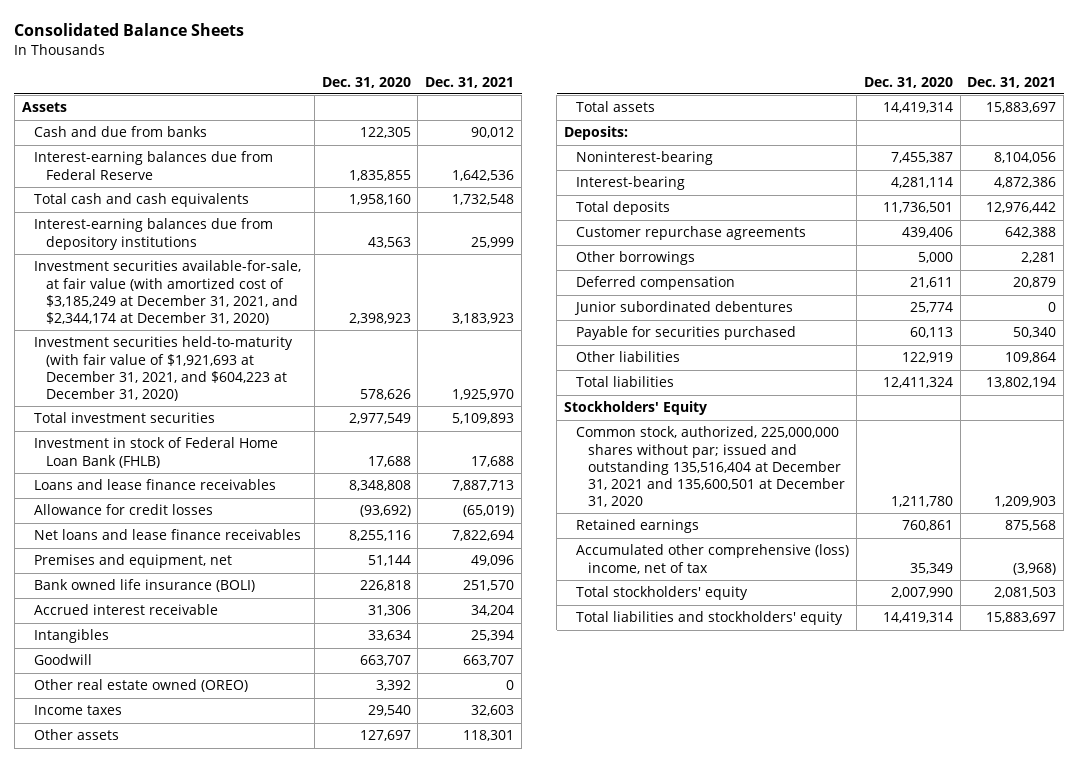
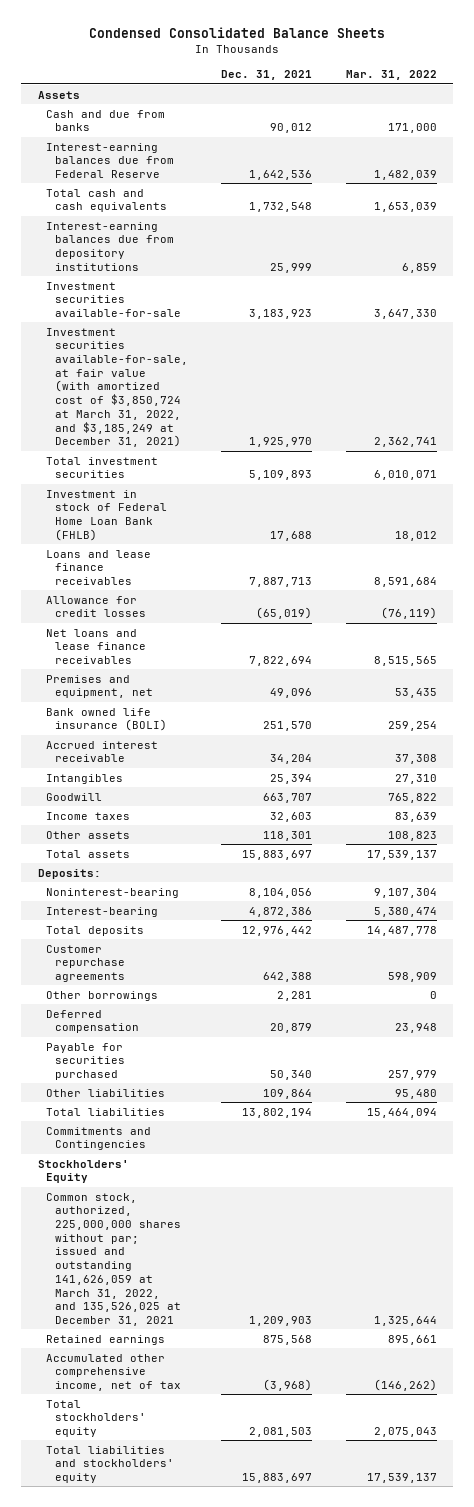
[14,23,245,37] Consolidated Balance Sheets -> [89,27,386,39] Condensed Consolidated Balance Sheets
[321,76,411,88] Dec. 31, 2020 -> none
none -> [345,70,437,81] Mar. 31, 2022
[33,260,301,325] Investment securities available-for-sale, at fair value (with amortized cost of $3,185,249 at December 31, 2021, and $2,344,174 at December 31, 2020) -> [46,281,181,317] Investment securities available-for-sale
[33,336,293,401] Investment securities held-to-maturity (with fair value of $1,921,693 at December 31, 2021, and $604,223 at December 31, 2020) -> [46,327,188,448] Investment securities available-for-sale, at fair value (with amortized cost of $3,850,724 at March 31, 2022, and $3,185,249 at December 31, 2021)
[33,679,248,693] Other real estate owned (OREO) -> none
[573,301,793,316] Junior subordinated debentures -> none
none -> [46,1126,152,1151] Commitments and Contingencies
[575,426,845,507] Common stock, authorized, 225,000,000 shares without par; issued and outstanding 135,516,404 at December 31, 2021 and 135,600,501 at December 31, 2020 -> [46,1192,181,1327] Common stock, authorized, 225,000,000 shares without par; issued and outstanding 141,626,059 at March 31, 2022, and 135,526,025 at December 31, 2021
[575,544,849,574] Accumulated other comprehensive (loss) income, net of tax -> [46,1353,181,1391] Accumulated other comprehensive income, net of tax

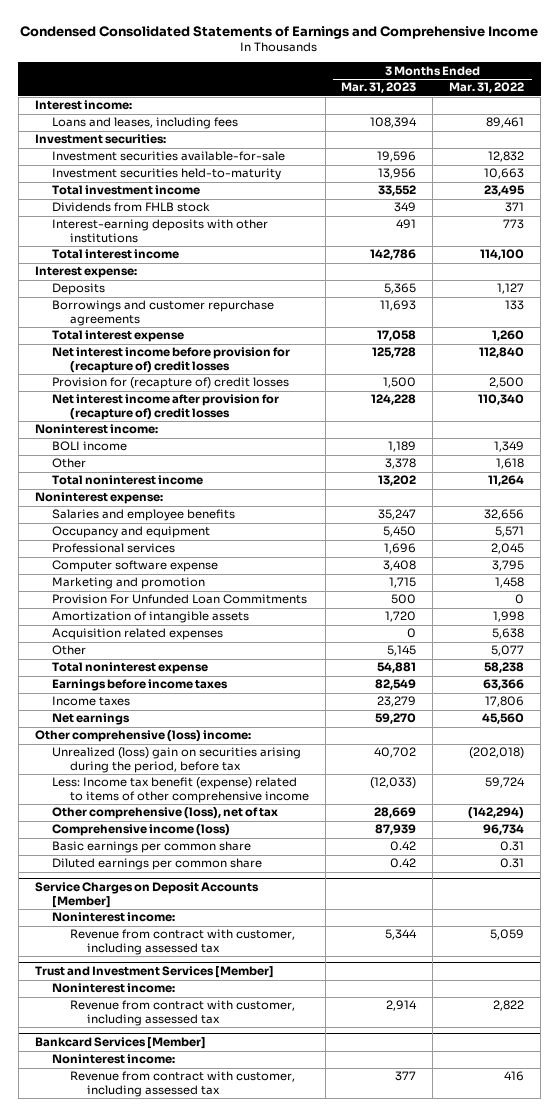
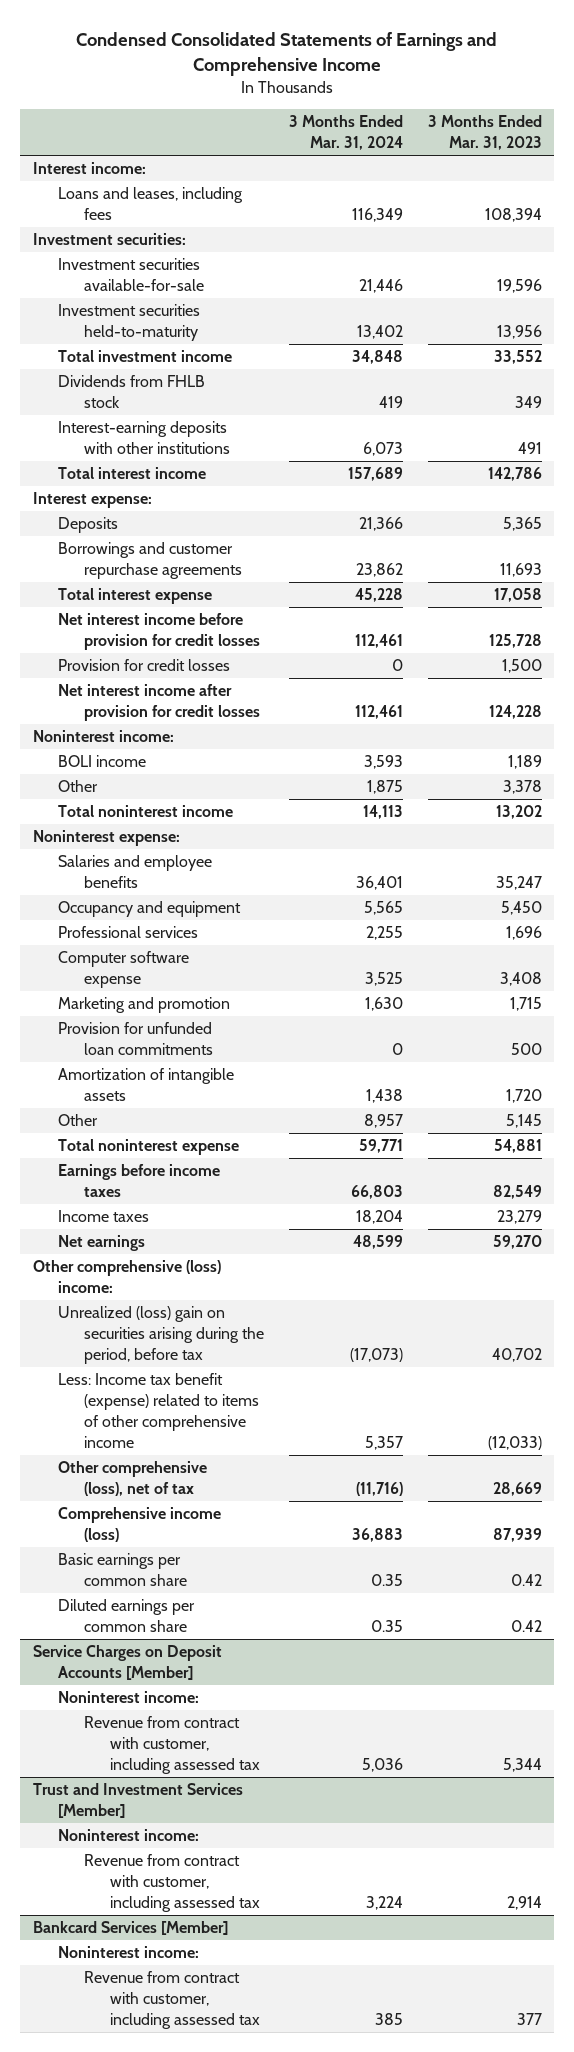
[449,82,525,94] Mar. 31, 2022 -> none
none -> [288,115,403,151] 3 Months Ended Mar. 31, 2024
[52,347,291,374] Net interest income before provision for (recapture of) credit losses -> [58,613,261,651] Net interest income before provision for credit losses
[52,377,290,390] Provision for (recapture of) credit losses -> [58,659,231,672] Provision for credit losses
[52,394,280,421] Net interest income after provision for (recapture of) credit losses -> [58,684,261,722] Net interest income after provision for credit losses
[52,594,308,605] Provision For Unfunded Loan Commitments -> [58,1022,214,1056] Provision for unfunded loan commitments
[52,628,224,641] Acquisition related expenses -> none

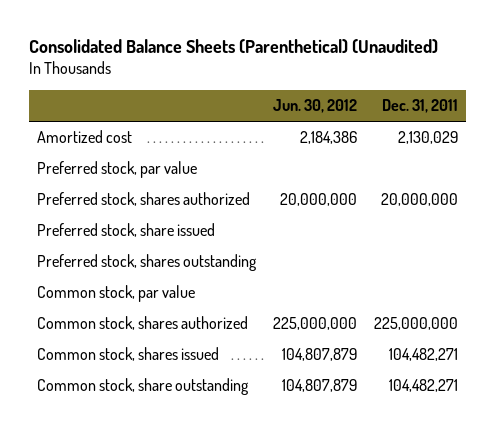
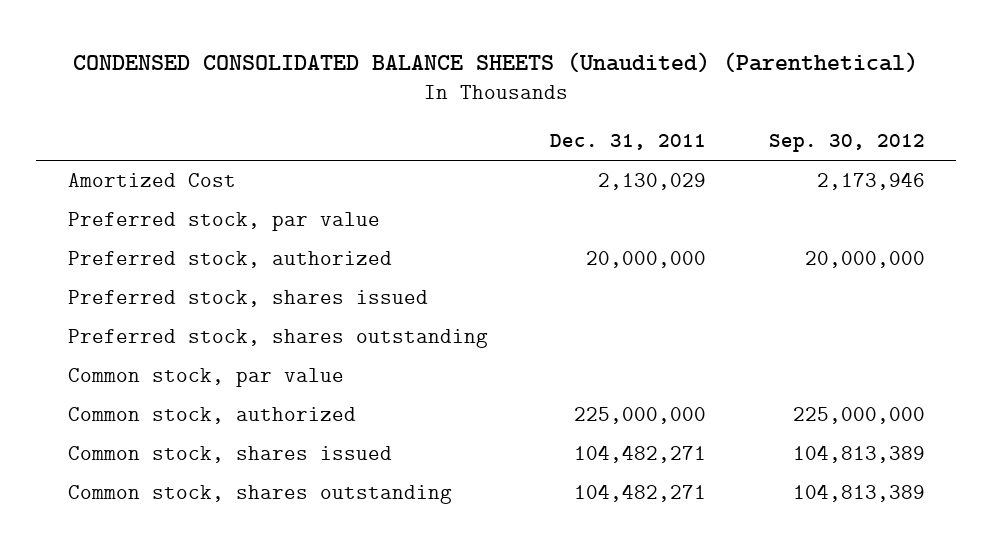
[28,39,438,55] Consolidated Balance Sheets (Parenthetical) (Unaudited) -> [73,51,919,73] CONDENSED CONSOLIDATED BALANCE SHEETS (Unaudited) (Parenthetical)
[272,99,357,114] Jun. 30, 2012 -> none
none -> [768,134,925,153] Sep. 30, 2012
[37,130,133,144] Amortized cost -> [67,173,236,188] Amortized Cost
[37,192,251,207] Preferred stock, shares authorized -> [67,251,392,269] Preferred stock, authorized
[37,223,216,238] Preferred stock, share issued -> [67,290,428,308] Preferred stock, shares issued
[37,316,249,331] Common stock, shares authorized -> [67,407,356,425] Common stock, authorized
[37,378,250,396] Common stock, share outstanding -> [67,485,452,505] Common stock, shares outstanding

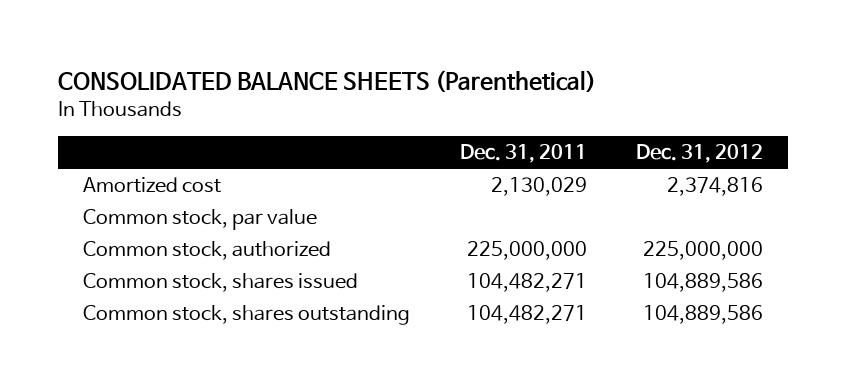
[73,51,919,73] CONDENSED CONSOLIDATED BALANCE SHEETS (Unaudited) (Parenthetical) -> [58,70,597,94] CONSOLIDATED BALANCE SHEETS (Parenthetical)
[768,134,925,153] Sep. 30, 2012 -> none
none -> [636,143,764,163] Dec. 31, 2012
[67,212,380,232] Preferred stock, par value -> none
[67,251,392,269] Preferred stock, authorized -> none
[67,290,428,308] Preferred stock, shares issued -> none
[67,329,488,349] Preferred stock, shares outstanding -> none
[67,173,236,188] Amortized Cost -> [83,177,222,194] Amortized cost

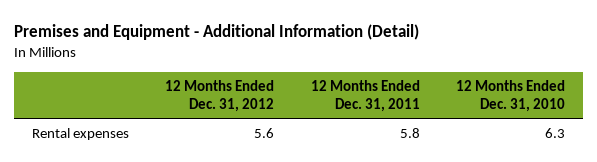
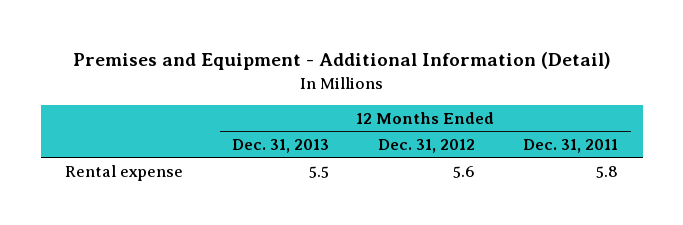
[456,80,566,112] 12 Months Ended Dec. 31, 2010 -> none
none -> [231,138,329,153] Dec. 31, 2013
[31,128,129,141] Rental expenses -> [64,164,183,181] Rental expense

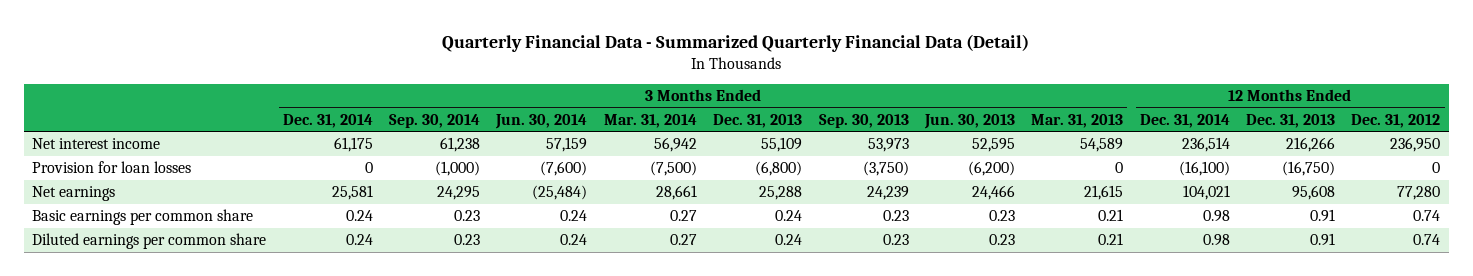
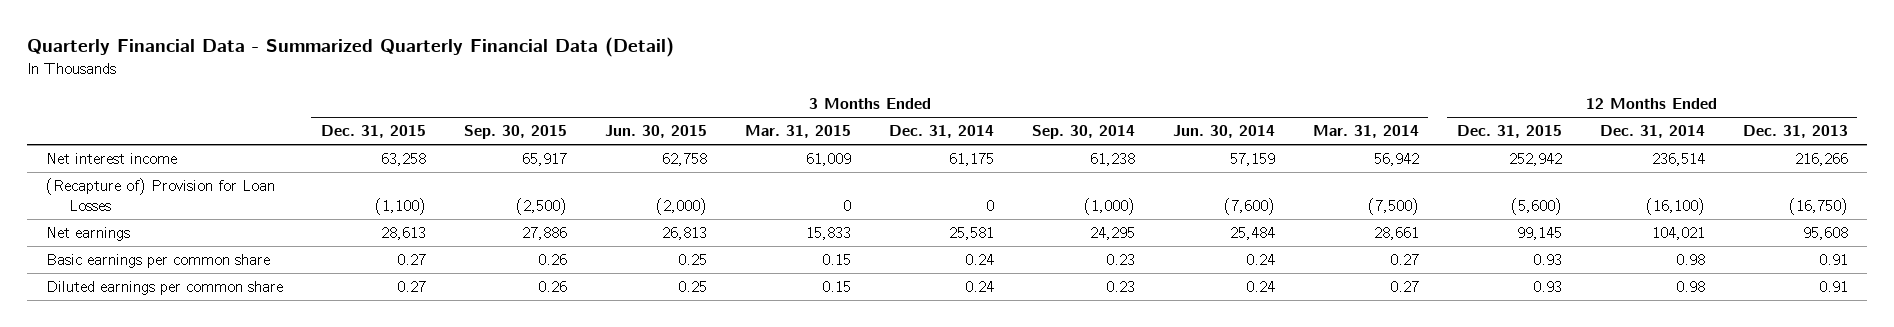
[713,113,803,128] Dec. 31, 2013 -> none
[818,113,909,128] Sep. 30, 2013 -> none
[923,113,1015,129] Jun. 30, 2013 -> none
[1031,113,1124,128] Mar. 31, 2013 -> none
[1351,113,1441,128] Dec. 31, 2012 -> none
none -> [320,125,426,139] Dec. 31, 2015
none -> [463,125,567,140] Sep. 30, 2015
none -> [604,125,707,139] Jun. 30, 2015
none -> [744,125,851,139] Mar. 31, 2015
none -> [1456,125,1562,139] Dec. 31, 2015
[32,161,192,174] Provision for loan losses -> [45,178,275,211] (Recapture of) Provision for Loan Losses
[532,185,588,201] (25,484) -> [1229,227,1275,241] 25,484

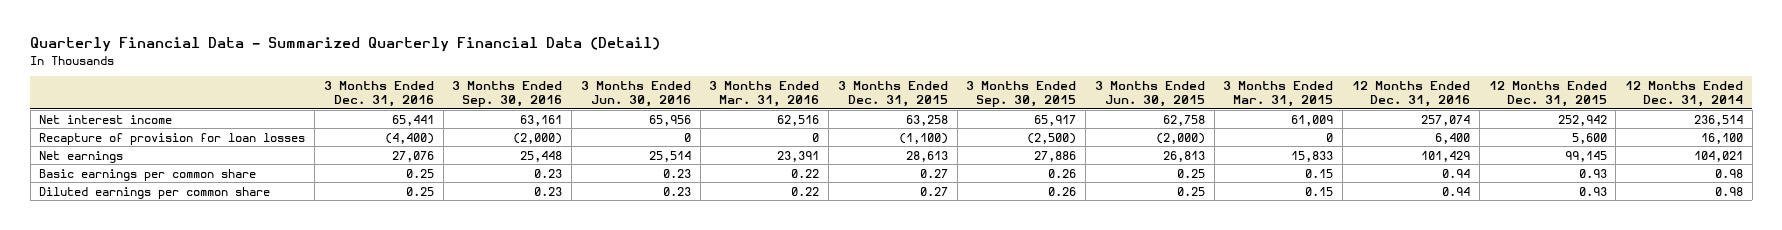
[888,125,994,139] Dec. 31, 2014 -> none
[1031,125,1135,140] Sep. 30, 2014 -> none
[1172,125,1275,139] Jun. 30, 2014 -> none
[1312,125,1419,139] Mar. 31, 2014 -> none
[1742,125,1848,139] Dec. 31, 2013 -> none
none -> [323,81,434,108] 3 Months Ended Dec. 31, 2016
none -> [452,81,563,108] 3 Months Ended Sep. 30, 2016
none -> [580,81,691,108] 3 Months Ended Jun. 30, 2016
none -> [709,81,820,108] 3 Months Ended Mar. 31, 2016
none -> [1351,81,1470,108] 12 Months Ended Dec. 31, 2016
[45,178,275,211] (Recapture of) Provision for Loan Losses -> [39,132,306,145] Recapture of provision for loan losses
[1510,197,1562,215] (5,600) -> [1571,132,1607,144] 5,600
[1645,197,1705,215] (16,100) -> [1701,132,1744,144] 16,100

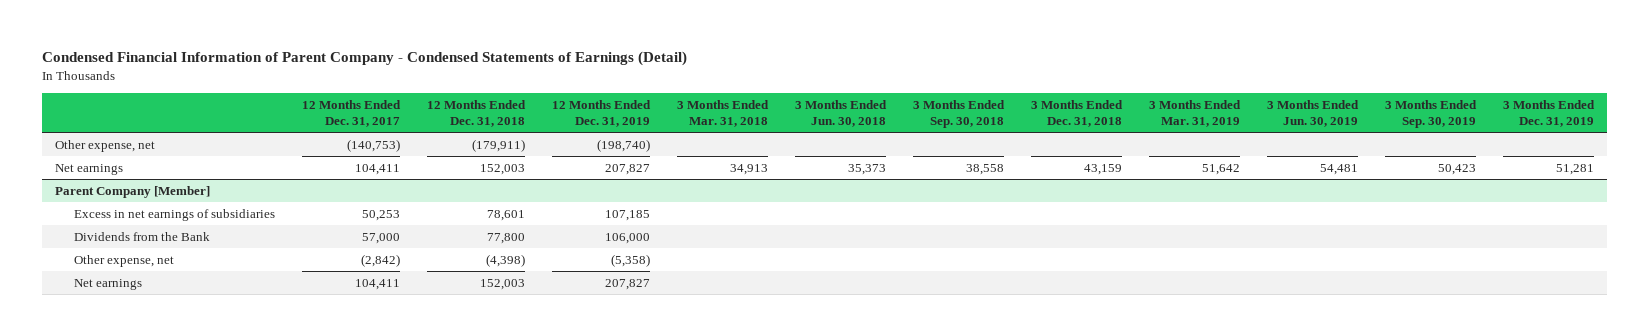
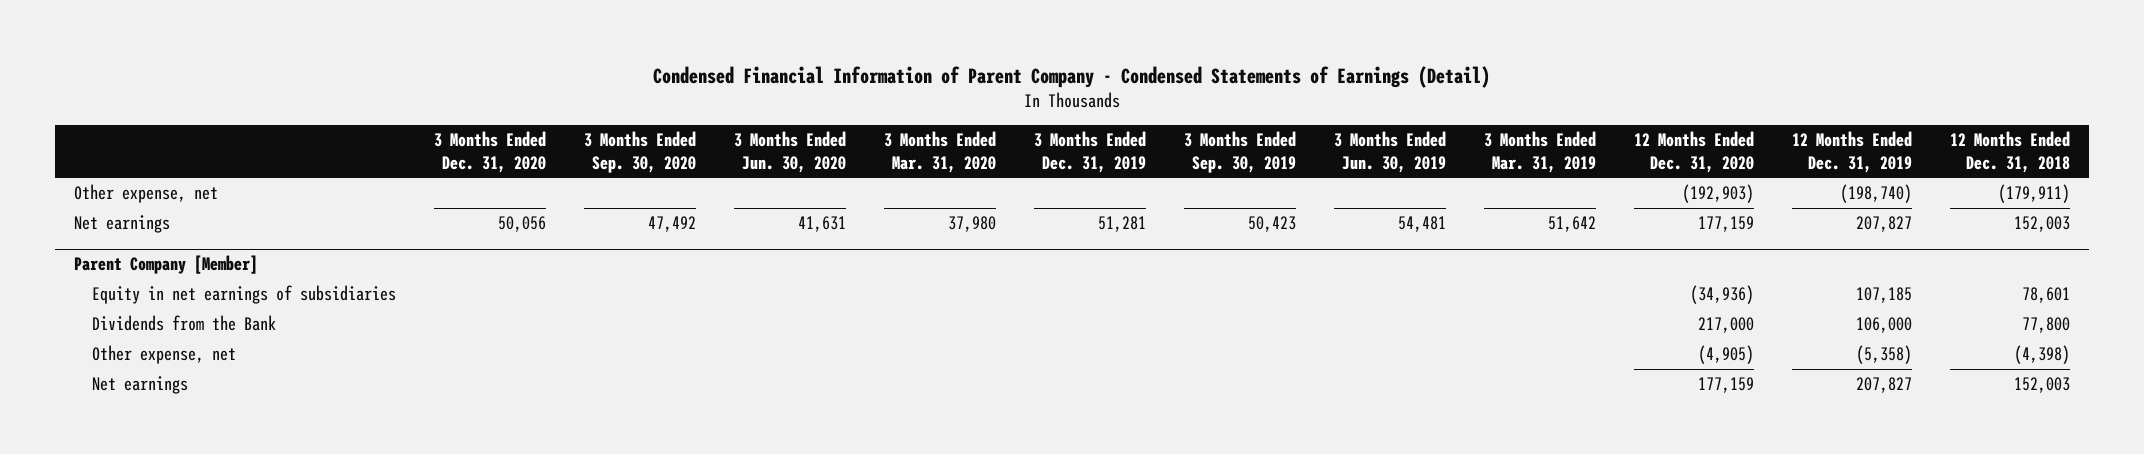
[301,99,401,127] 12 Months Ended Dec. 31, 2017 -> none
[676,99,769,127] 3 Months Ended Mar. 31, 2018 -> none
[794,99,887,127] 3 Months Ended Jun. 30, 2018 -> none
[912,99,1005,128] 3 Months Ended Sep. 30, 2018 -> none
[1030,99,1123,127] 3 Months Ended Dec. 31, 2018 -> none
none -> [434,131,547,173] 3 Months Ended Dec. 31, 2020
none -> [584,131,697,173] 3 Months Ended Sep. 30, 2020
none -> [733,131,846,173] 3 Months Ended Jun. 30, 2020
none -> [883,131,996,173] 3 Months Ended Mar. 31, 2020
none -> [1633,131,1754,173] 12 Months Ended Dec. 31, 2020
[73,208,275,221] Excess in net earnings of subsidiaries -> [92,285,397,305] Equity in net earnings of subsidiaries

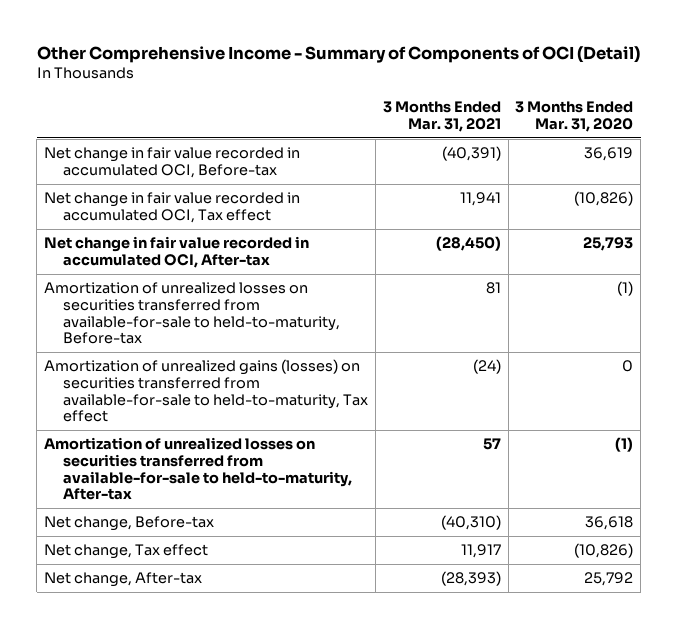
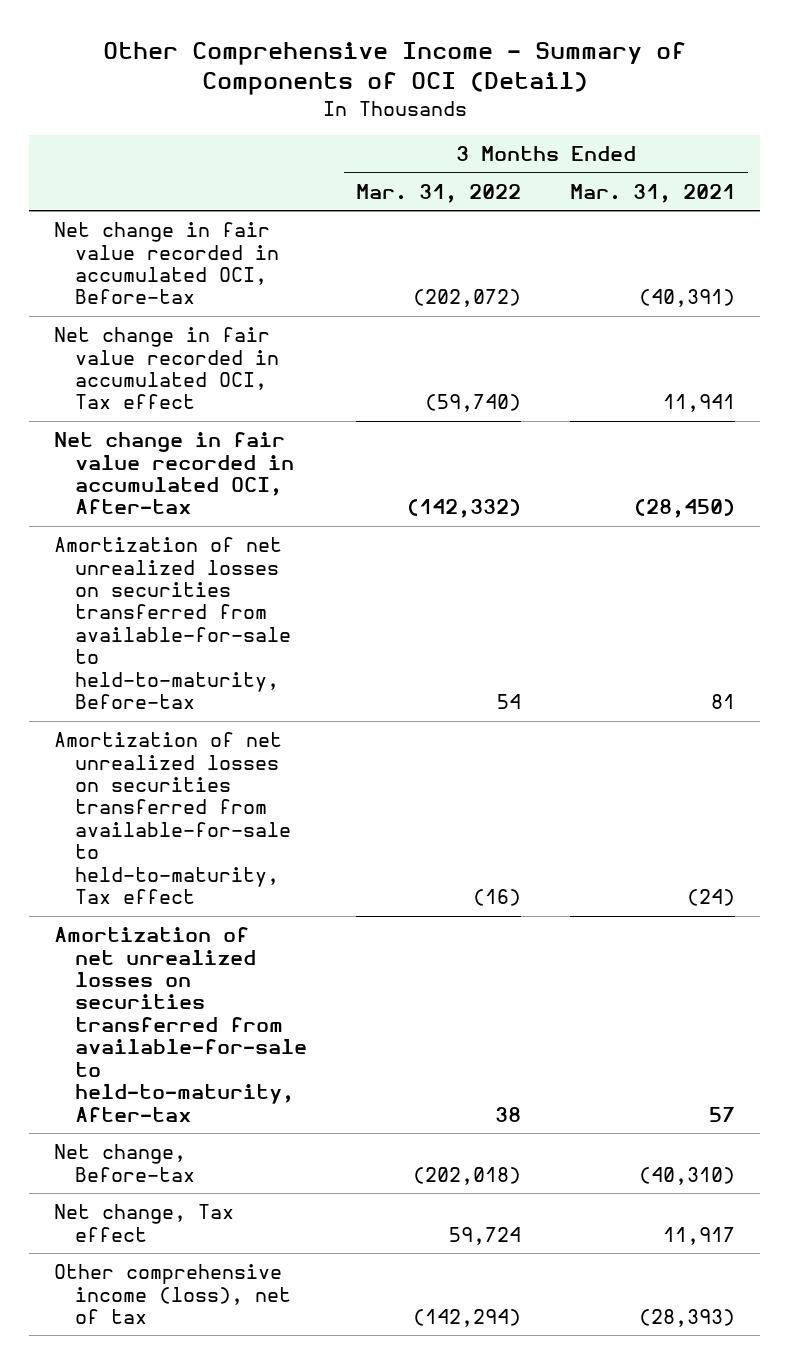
[515,101,634,132] 3 Months Ended Mar. 31, 2020 -> none
none -> [355,183,521,203] Mar. 31, 2022
[44,282,340,345] Amortization of unrealized losses on securities transferred from available-for-sale to held-to-maturity, Before-tax -> [53,537,291,710] Amortization of net unrealized losses on securities transferred from available-for-sale to held-to-maturity, Before-tax
[44,359,368,423] Amortization of unrealized gains (losses) on securities transferred from available-for-sale to held-to-maturity, Tax effect -> [53,732,291,905] Amortization of net unrealized losses on securities transferred from available-for-sale to held-to-maturity, Tax effect
[44,437,352,501] Amortization of unrealized losses on securities transferred from available-for-sale to held-to-maturity, After-tax -> [53,927,307,1122] Amortization of net unrealized losses on securities transferred from available-for-sale to held-to-maturity, After-tax
[44,572,203,588] Net change, After-tax -> [53,1264,291,1325] Other comprehensive income (loss), net of tax

